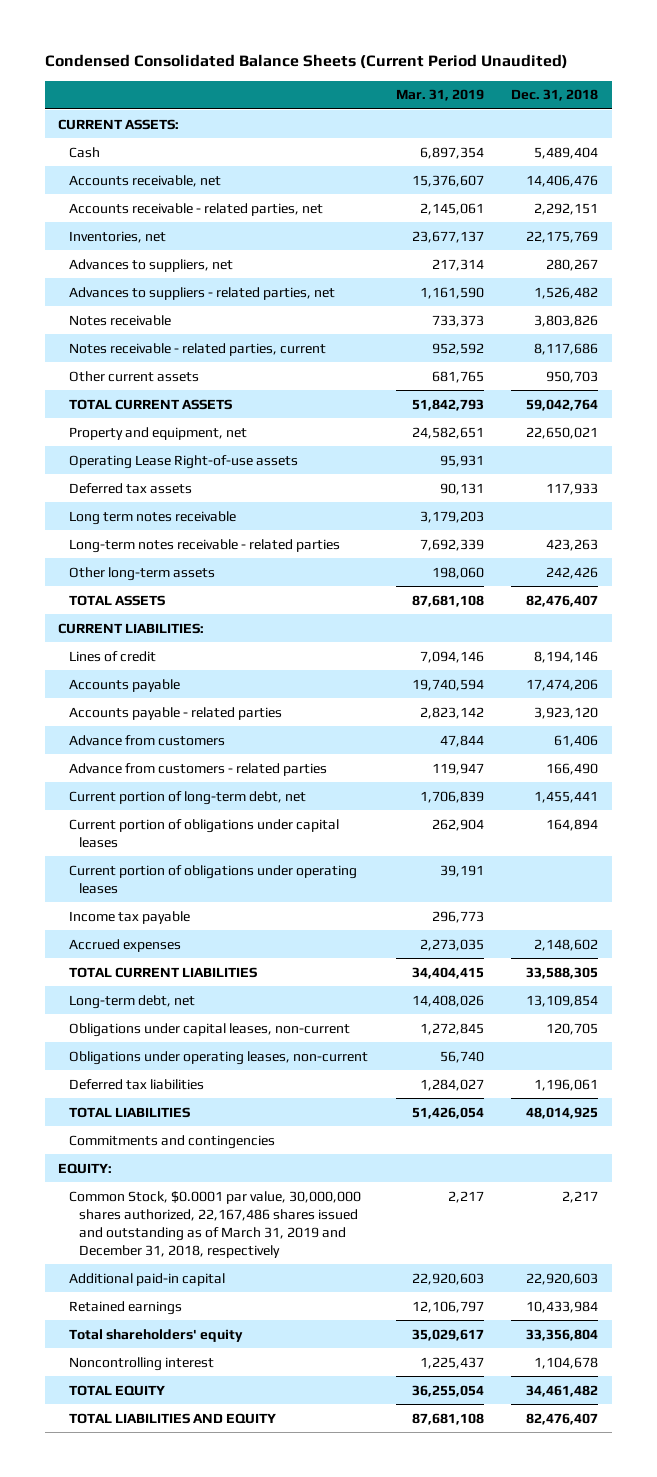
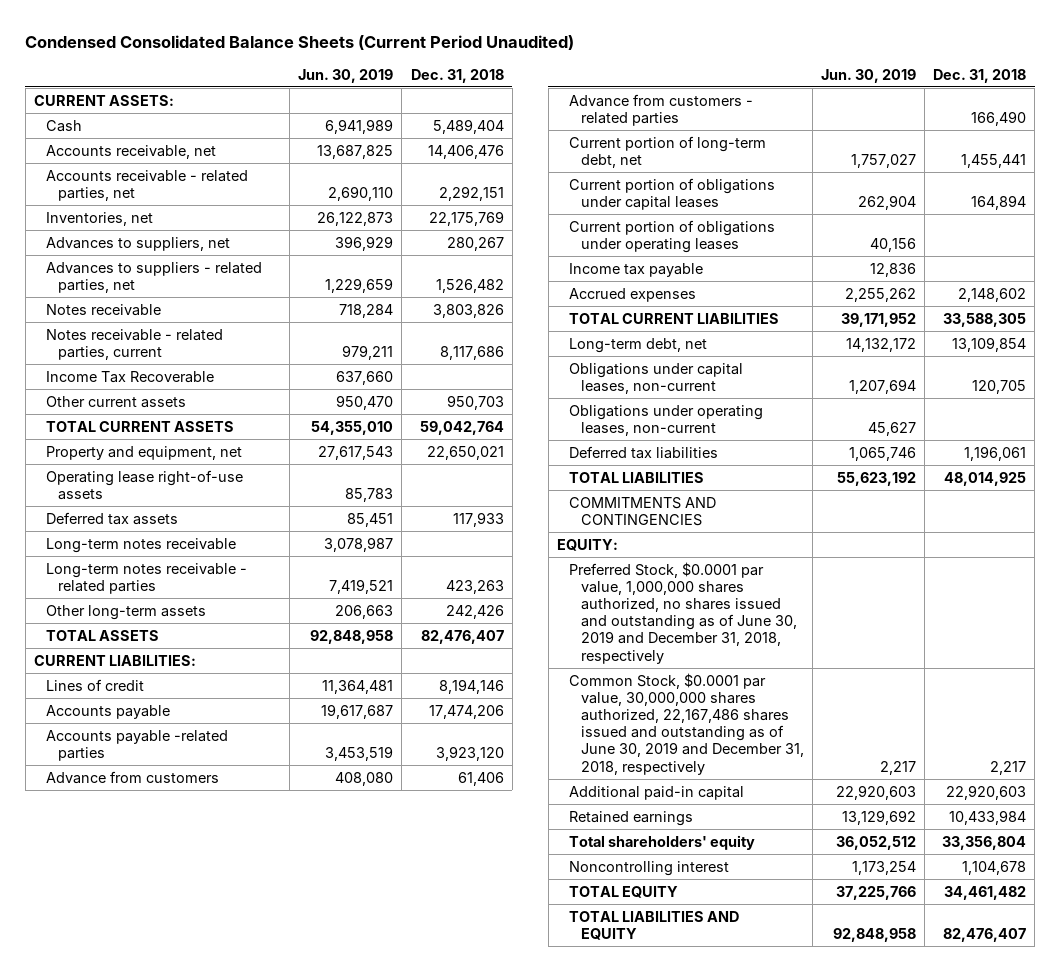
[395,89,484,102] Mar. 31, 2019 -> none
none -> [298,68,394,83] Jun. 30, 2019
none -> [46,370,215,383] Income Tax Recoverable
[68,454,298,469] Operating Lease Right-of-use assets -> [46,469,244,500] Operating lease right-of-use assets
[68,510,236,525] Long term notes receivable -> [46,537,237,553] Long-term notes receivable
[68,706,282,720] Accounts payable - related parties -> [46,729,229,761] Accounts payable -related parties
[68,1134,275,1149] Commitments and contingencies -> [568,496,716,526] COMMITMENTS AND CONTINGENCIES
none -> [568,561,797,664] Preferred Stock, $0.0001 par value, 1,000,000 shares authorized, no shares issued and outstanding as of June 30, 2019 and December 31, 2018, respectively
[68,1190,361,1258] Common Stock, $0.0001 par value, 30,000,000 shares authorized, 22,167,486 shares issued and outstanding as of March 31, 2019 and December 31, 2018, respectively -> [568,672,804,775] Common Stock, $0.0001 par value, 30,000,000 shares authorized, 22,167,486 shares issued and outstanding as of June 30, 2019 and December 31, 2018, respectively

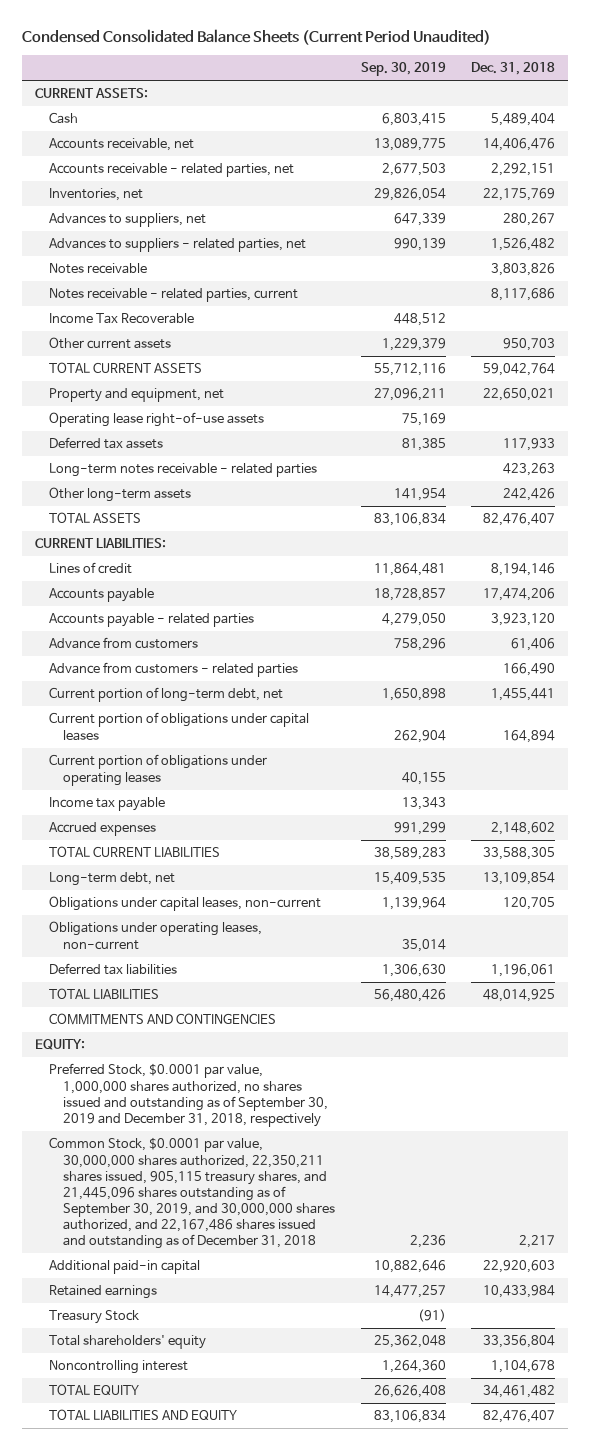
[298,68,394,83] Jun. 30, 2019 -> none
none -> [360,62,446,77] Sep. 30, 2019
[46,537,237,553] Long-term notes receivable -> none
[46,729,229,761] Accounts payable -related parties -> [49,613,255,628] Accounts payable - related parties
[568,561,797,664] Preferred Stock, $0.0001 par value, 1,000,000 shares authorized, no shares issued and outstanding as of June 30, 2019 and December 31, 2018, respectively -> [49,1063,329,1127] Preferred Stock, $0.0001 par value, 1,000,000 shares authorized, no shares issued and outstanding as of September 30, 2019 and December 31, 2018, respectively
[568,672,804,775] Common Stock, $0.0001 par value, 30,000,000 shares authorized, 22,167,486 shares issued and outstanding as of June 30, 2019 and December 31, 2018, respectively -> [49,1137,336,1250] Common Stock, $0.0001 par value, 30,000,000 shares authorized, 22,350,211 shares issued, 905,115 treasury shares, and 21,445,096 shares outstanding as of September 30, 2019, and 30,000,000 shares authorized, and 22,167,486 shares issued and outstanding as of December 31, 2018
none -> [49,1310,140,1325] Treasury Stock

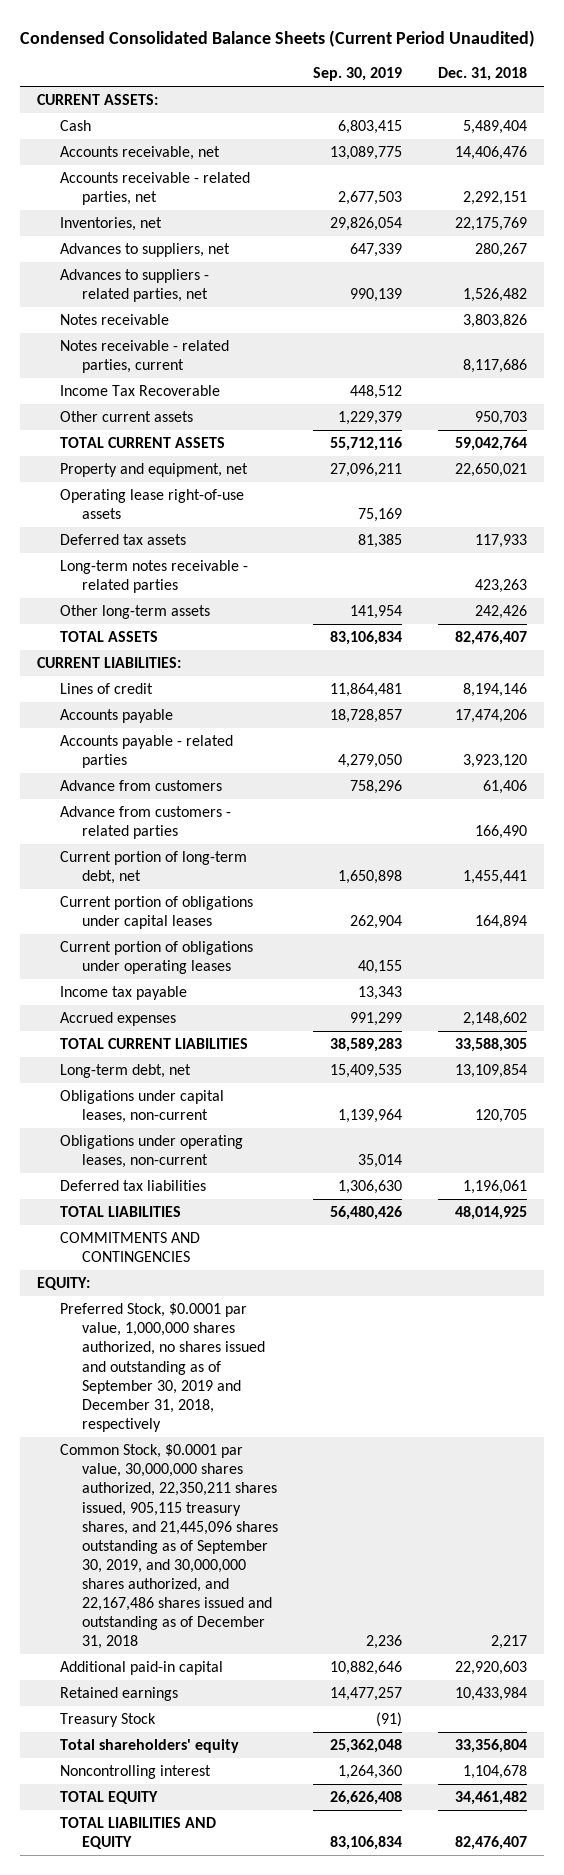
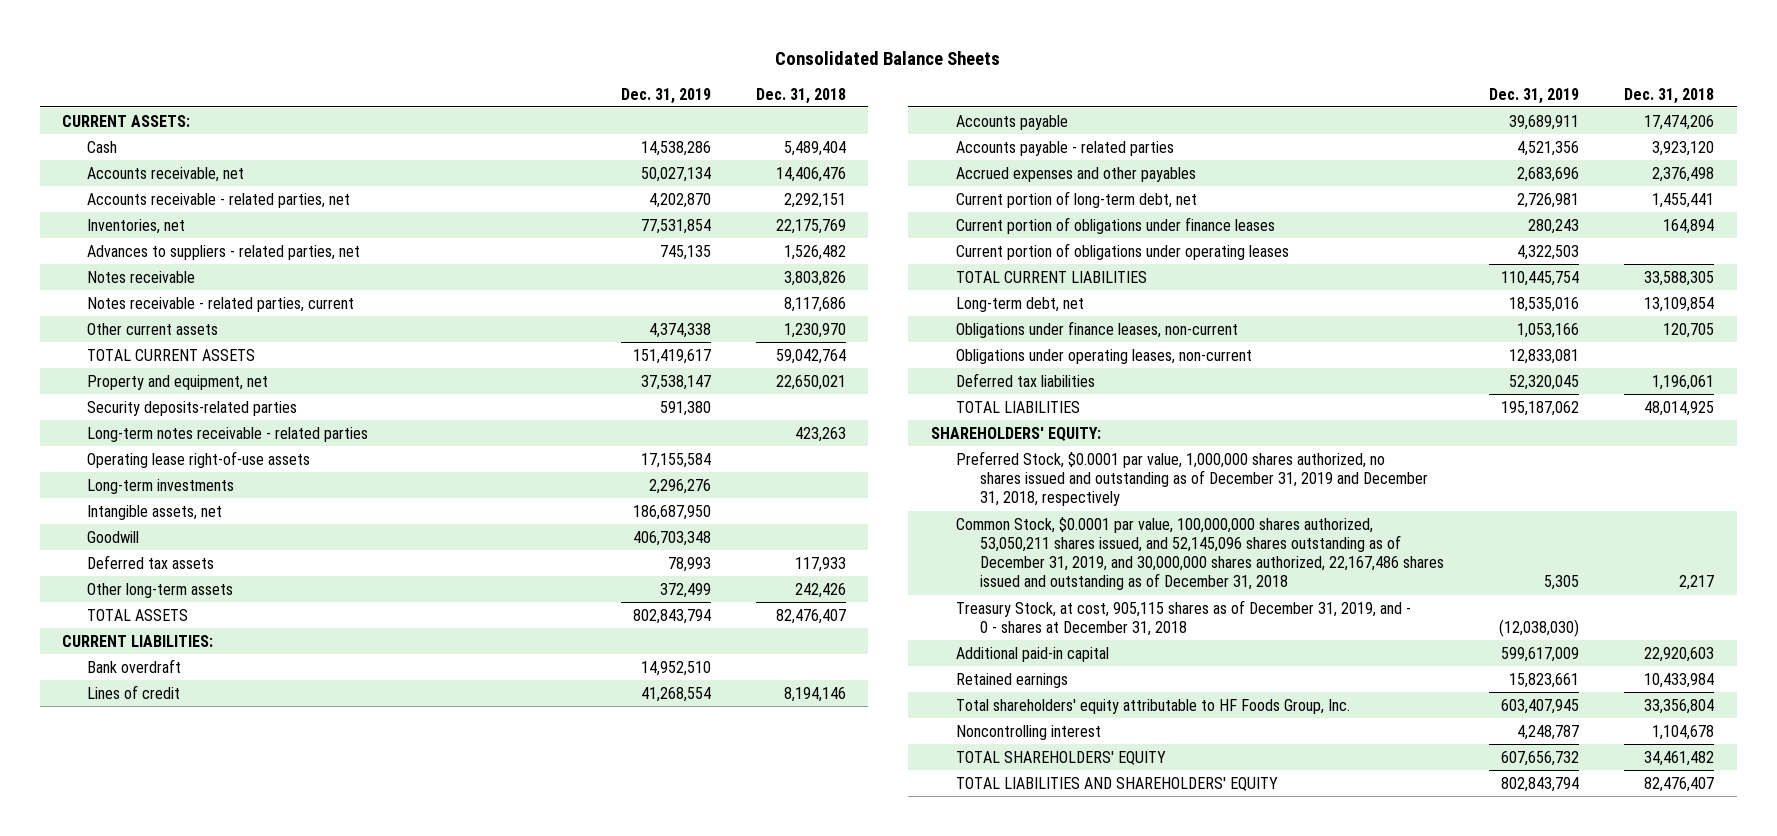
[19,30,535,48] Condensed Consolidated Balance Sheets (Current Period Unaudited) -> [775,50,1001,65] Consolidated Balance Sheets
[313,67,403,82] Sep. 30, 2019 -> none
none -> [620,87,711,104] Dec. 31, 2019
[59,243,230,258] Advances to suppliers, net -> none
[59,385,220,397] Income Tax Recoverable -> none
[474,411,527,426] 950,703 -> [783,322,846,338] 1,230,970
none -> [87,400,298,416] Security deposits-related parties
[59,560,248,594] Long-term notes receivable - related parties -> [87,426,369,442] Long-term notes receivable - related parties
none -> [87,478,235,494] Long-term investments
none -> [87,504,223,520] Intangible assets, net
none -> [87,530,140,543] Goodwill
none -> [87,658,182,673] Bank overdraft
[59,780,222,792] Advance from customers -> none
[59,806,231,840] Advance from customers - related parties -> none
none -> [955,166,1196,182] Accrued expenses and other payables
[59,896,253,930] Current portion of obligations under capital leases -> [955,216,1275,234] Current portion of obligations under finance leases
[59,986,187,1001] Income tax payable -> none
[59,1012,176,1027] Accrued expenses -> none
[59,1090,224,1124] Obligations under capital leases, non-current -> [955,320,1238,338] Obligations under finance leases, non-current
[59,1232,200,1263] COMMITMENTS AND CONTINGENCIES -> none
[37,1277,91,1291] EQUITY: -> [930,426,1101,441] SHAREHOLDERS' EQUITY:
[59,1303,266,1432] Preferred Stock, $0.0001 par value, 1,000,000 shares authorized, no shares issued and outstanding as of September 30, 2019 and December 31, 2018, respectively -> [955,450,1429,507] Preferred Stock, $0.0001 par value, 1,000,000 shares authorized, no shares issued and outstanding as of December 31, 2019 and December 31, 2018, respectively
[59,1444,279,1650] Common Stock, $0.0001 par value, 30,000,000 shares authorized, 22,350,211 shares issued, 905,115 treasury shares, and 21,445,096 shares outstanding as of September 30, 2019, and 30,000,000 shares authorized, and 22,167,486 shares issued and outstanding as of December 31, 2018 -> [955,516,1445,591] Common Stock, $0.0001 par value, 100,000,000 shares authorized, 53,050,211 shares issued, and 52,145,096 shares outstanding as of December 31, 2019, and 30,000,000 shares authorized, 22,167,486 shares issued and outstanding as of December 31, 2018
none -> [955,599,1411,636] Treasury Stock, at cost, 905,115 shares as of December 31, 2019, and - 0 - shares at December 31, 2018
[59,1713,156,1728] Treasury Stock -> none
[59,1739,239,1754] Total shareholders' equity -> [955,698,1350,714] Total shareholders' equity attributable to HF Foods Group, Inc.
[59,1791,158,1805] TOTAL EQUITY -> [955,750,1166,765] TOTAL SHAREHOLDERS' EQUITY
[59,1817,216,1850] TOTAL LIABILITIES AND EQUITY -> [955,776,1278,791] TOTAL LIABILITIES AND SHAREHOLDERS' EQUITY

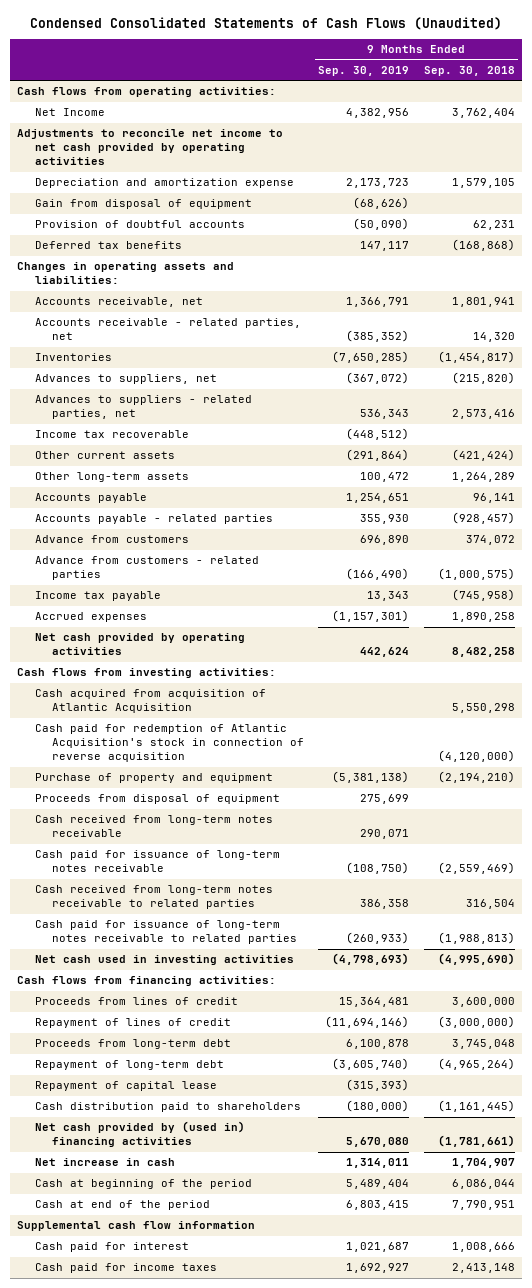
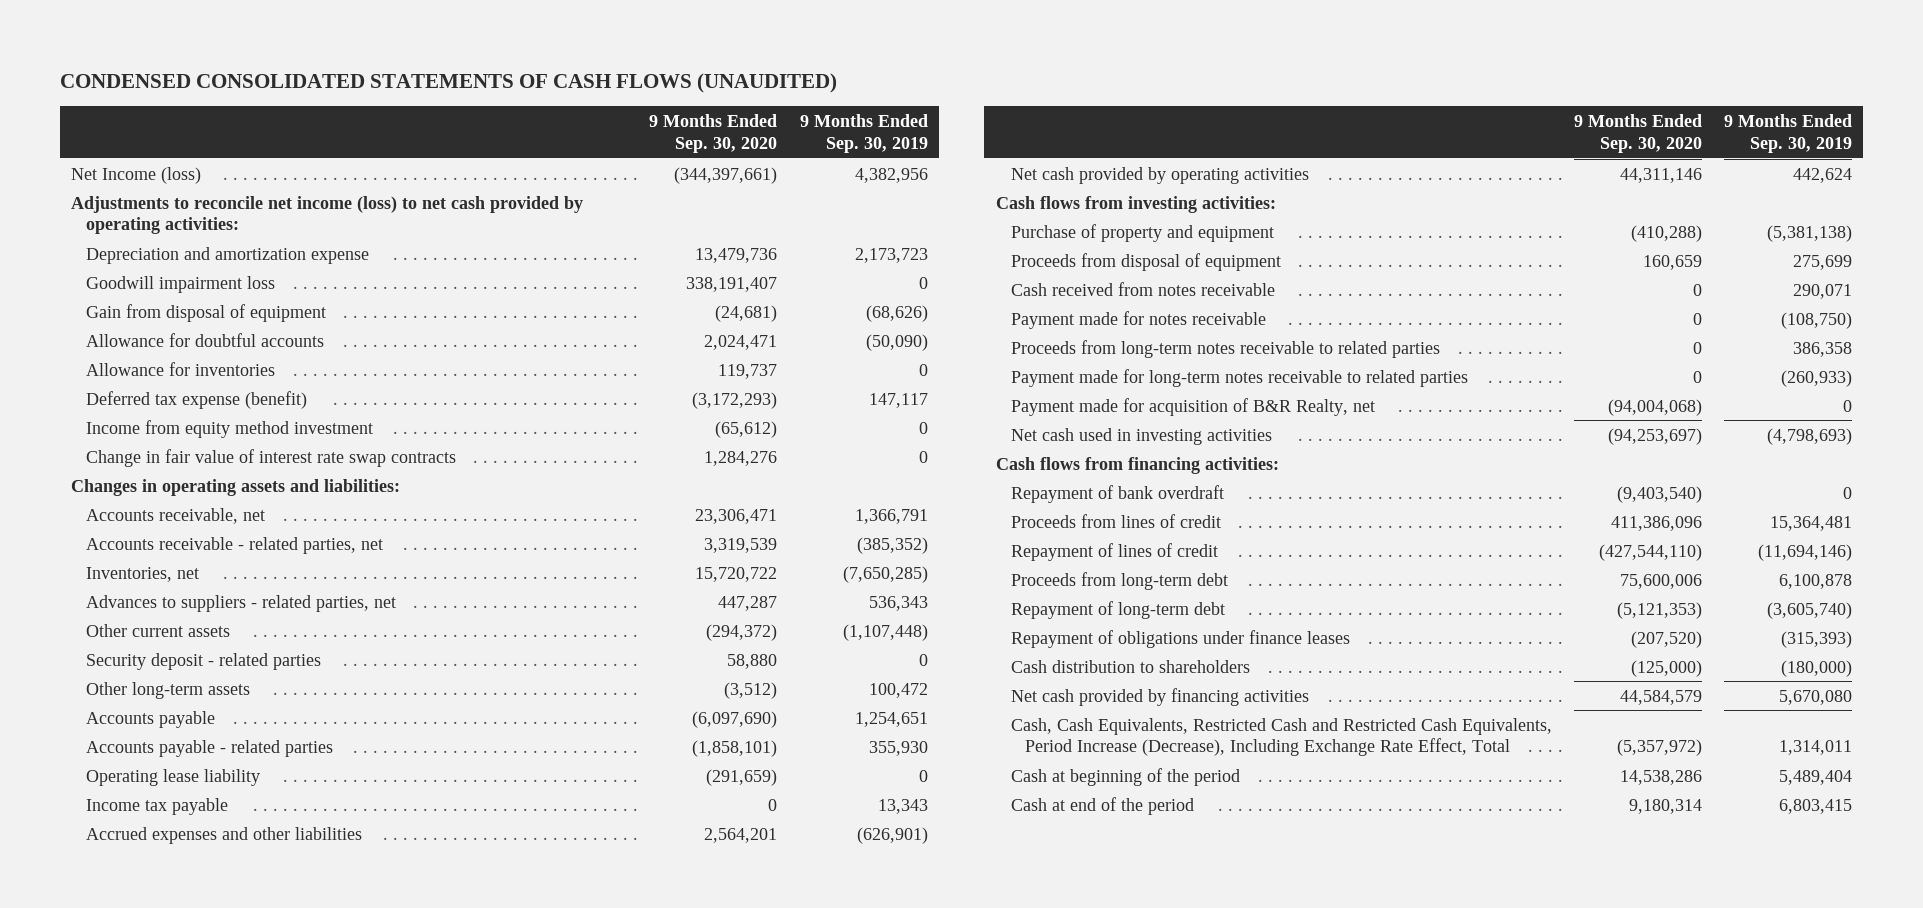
[30,16,503,30] Condensed Consolidated Statements of Cash Flows (Unaudited) -> [60,73,838,94] CONDENSED CONSOLIDATED STATEMENTS OF CASH FLOWS (UNAUDITED)
[423,65,515,76] Sep. 30, 2018 -> none
none -> [649,114,778,153] 9 Months Ended Sep. 30, 2020
[17,87,277,98] Cash flows from operating activities: -> none
[34,108,105,117] Net Income -> [71,166,202,184] Net Income (loss)
[17,129,284,166] Adjustments to reconcile net income to net cash provided by operating activities -> [71,195,584,235] Adjustments to reconcile net income (loss) to net cash provided by operating activities:
none -> [86,275,276,293] Goodwill impairment loss
[34,220,245,229] Provision of doubtful accounts -> [86,332,325,347] Allowance for doubtful accounts
none -> [86,361,276,376] Allowance for inventories
[34,241,182,250] Deferred tax benefits -> [86,390,308,409] Deferred tax expense (benefit)
none -> [86,419,374,438] Income from equity method investment
none -> [86,448,457,467] Change in fair value of interest rate swap contracts
[34,374,217,385] Advances to suppliers, net -> none
[34,353,112,362] Inventories -> [86,566,200,582] Inventories, net
[34,430,189,439] Income tax recoverable -> none
[346,449,410,462] (291,864) -> [842,623,928,641] (1,107,448)
none -> [86,652,322,670] Security deposit - related parties
[34,535,189,544] Advance from customers -> none
[34,556,259,581] Advance from customers - related parties -> none
none -> [86,768,261,786] Operating lease liability
[34,612,147,623] Accrued expenses -> [86,826,363,844] Accrued expenses and other liabilities
[332,610,410,623] (1,157,301) -> [856,826,928,844] (626,901)
[34,689,266,714] Cash acquired from acquisition of Atlantic Acquisition -> none
[34,724,305,763] Cash paid for redemption of Atlantic Acquisition's stock in connection of reverse acquisition -> none
[34,815,273,838] Cash received from long-term notes receivable -> [1010,281,1275,296] Cash received from notes receivable
[34,850,280,873] Cash paid for issuance of long-term notes receivable -> [1010,310,1266,329] Payment made for notes receivable
[34,885,273,910] Cash received from long-term notes receivable to related parties -> [1010,339,1440,358] Proceeds from long-term notes receivable to related parties
[34,920,298,945] Cash paid for issuance of long-term notes receivable to related parties -> [1010,368,1468,387] Payment made for long-term notes receivable to related parties
none -> [1010,397,1375,416] Payment made for acquisition of B&R Realty, net
none -> [1010,484,1224,503] Repayment of bank overdraft
[34,1081,217,1092] Repayment of capital lease -> [1010,629,1350,648] Repayment of obligations under finance leases
[34,1102,301,1113] Cash distribution paid to shareholders -> [1010,659,1250,673] Cash distribution to shareholders
[34,1121,245,1148] Net cash provided by (used in) financing activities -> [1010,687,1309,706] Net cash provided by financing activities
[34,1158,175,1167] Net increase in cash -> [1010,717,1552,757] Cash, Cash Equivalents, Restricted Cash and Restricted Cash Equivalents, Period Increase (Decrease), Including Exchange Rate Effect, Total
[17,1221,256,1232] Supplemental cash flow information -> none
[34,1242,189,1253] Cash paid for interest -> none
[34,1263,217,1274] Cash paid for income taxes -> none

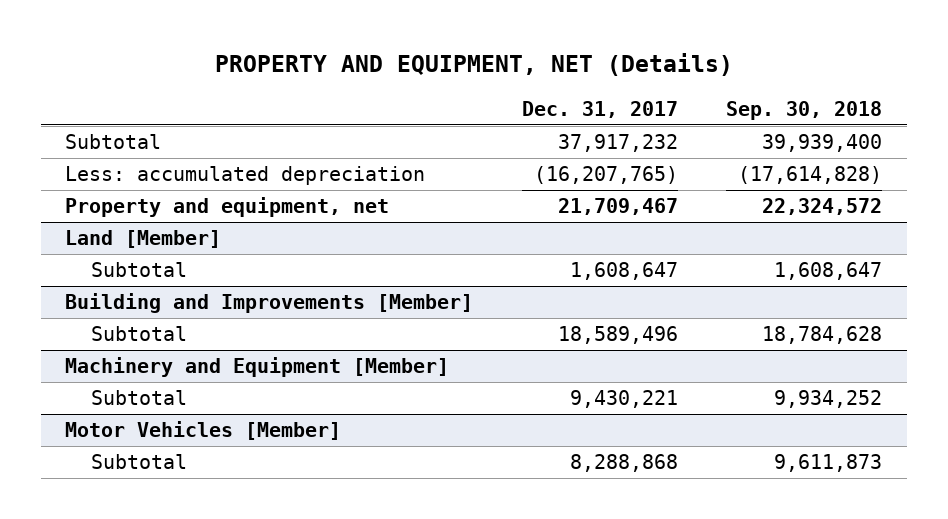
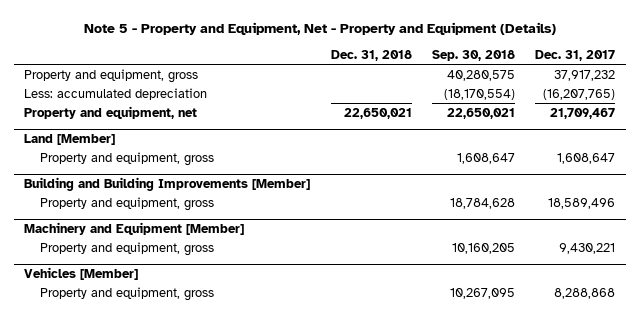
[214,53,733,77] PROPERTY AND EQUIPMENT, NET (Details) -> [83,21,556,35] Note 5 - Property and Equipment, Net - Property and Equipment (Details)
none -> [330,49,412,61] Dec. 31, 2018
[65,134,162,150] Subtotal -> none
none -> [24,68,199,83] Property and equipment, gross
[738,166,883,185] (17,614,828) -> [443,88,515,100] (18,170,554)
[762,198,883,216] 22,324,572 -> [446,107,515,119] 22,650,021
[91,262,188,278] Subtotal -> [39,151,214,166] Property and equipment, gross
[65,293,474,314] Building and Improvements [Member] -> [24,176,311,191] Building and Building Improvements [Member]
[91,326,188,342] Subtotal -> [39,196,214,211] Property and equipment, gross
[91,390,188,406] Subtotal -> none
[91,454,188,470] Subtotal -> none
none -> [39,241,214,256] Property and equipment, gross
[65,421,342,441] Motor Vehicles [Member] -> [24,266,139,280] Vehicles [Member]
none -> [39,286,214,301] Property and equipment, gross

